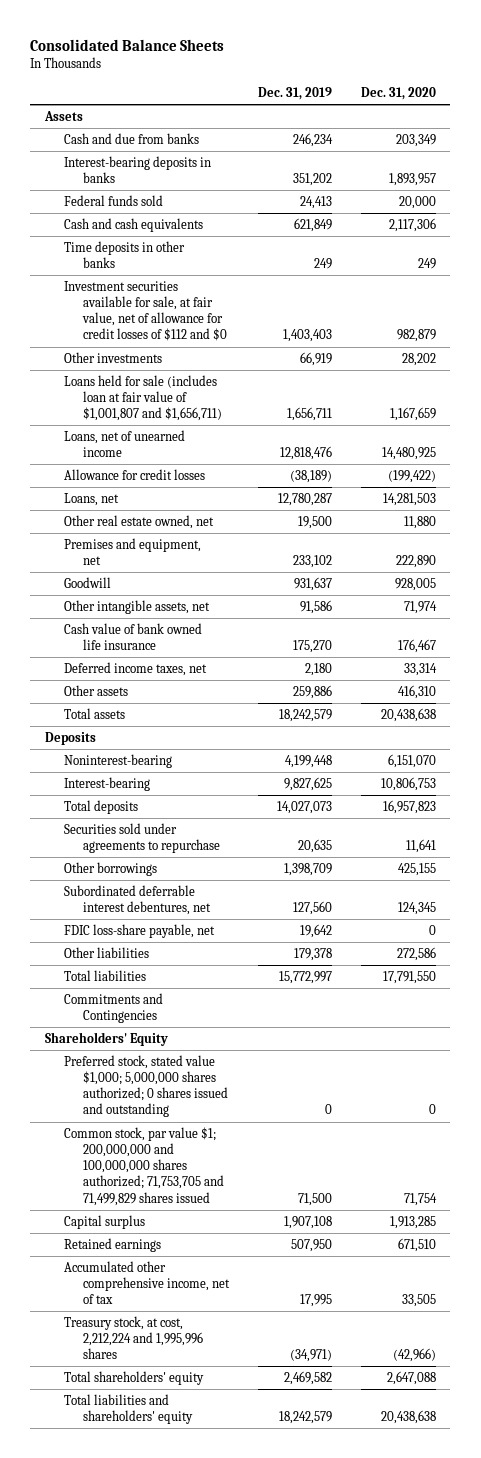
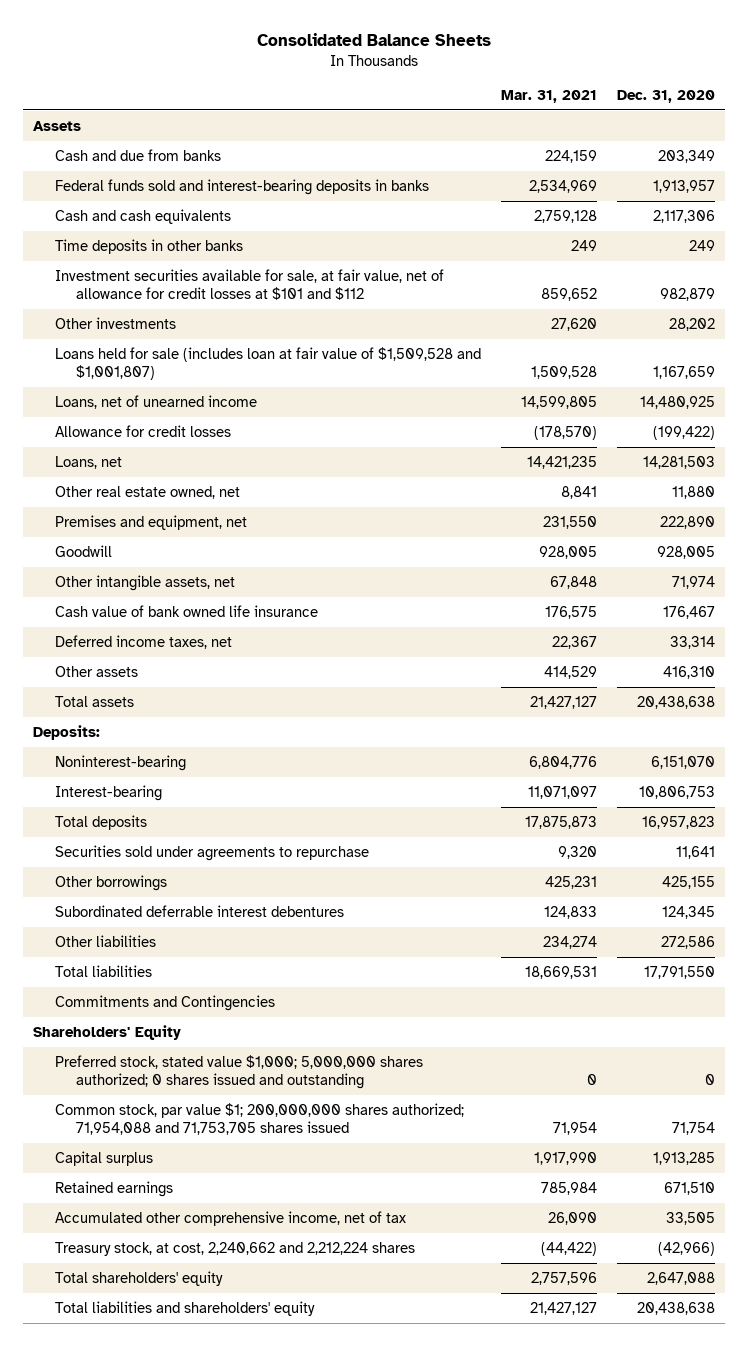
[258,86,333,100] Dec. 31, 2019 -> none
none -> [500,90,597,104] Mar. 31, 2021
[63,155,211,184] Interest-bearing deposits in banks -> none
[63,194,163,206] Federal funds sold -> [54,178,429,195] Federal funds sold and interest-bearing deposits in banks
[398,195,436,209] 20,000 -> [652,179,715,193] 1,913,957
[63,280,228,342] Investment securities available for sale, at fair value, net of allowance for credit losses of $112 and $0 -> [54,268,444,300] Investment securities available for sale, at fair value, net of allowance for credit losses at $101 and $112
[63,374,223,422] Loans held for sale (includes loan at fair value of $1,001,807 and $1,656,711) -> [54,346,481,380] Loans held for sale (includes loan at fair value of $1,509,528 and $1,001,807)
[44,731,96,745] Deposits -> [33,724,101,740] Deposits:
[63,923,215,938] FDIC loss-share payable, net -> none
[63,884,212,916] Subordinated deferrable interest debentures, net -> [54,904,344,917] Subordinated deferrable interest debentures
[63,1126,225,1206] Common stock, par value $1; 200,000,000 and 100,000,000 shares authorized; 71,753,705 and 71,499,829 shares issued -> [54,1102,464,1135] Common stock, par value $1; 200,000,000 shares authorized; 71,954,088 and 71,753,705 shares issued
[63,1315,204,1360] Treasury stock, at cost, 2,212,224 and 1,995,996 shares -> [54,1241,415,1256] Treasury stock, at cost, 2,240,662 and 2,212,224 shares

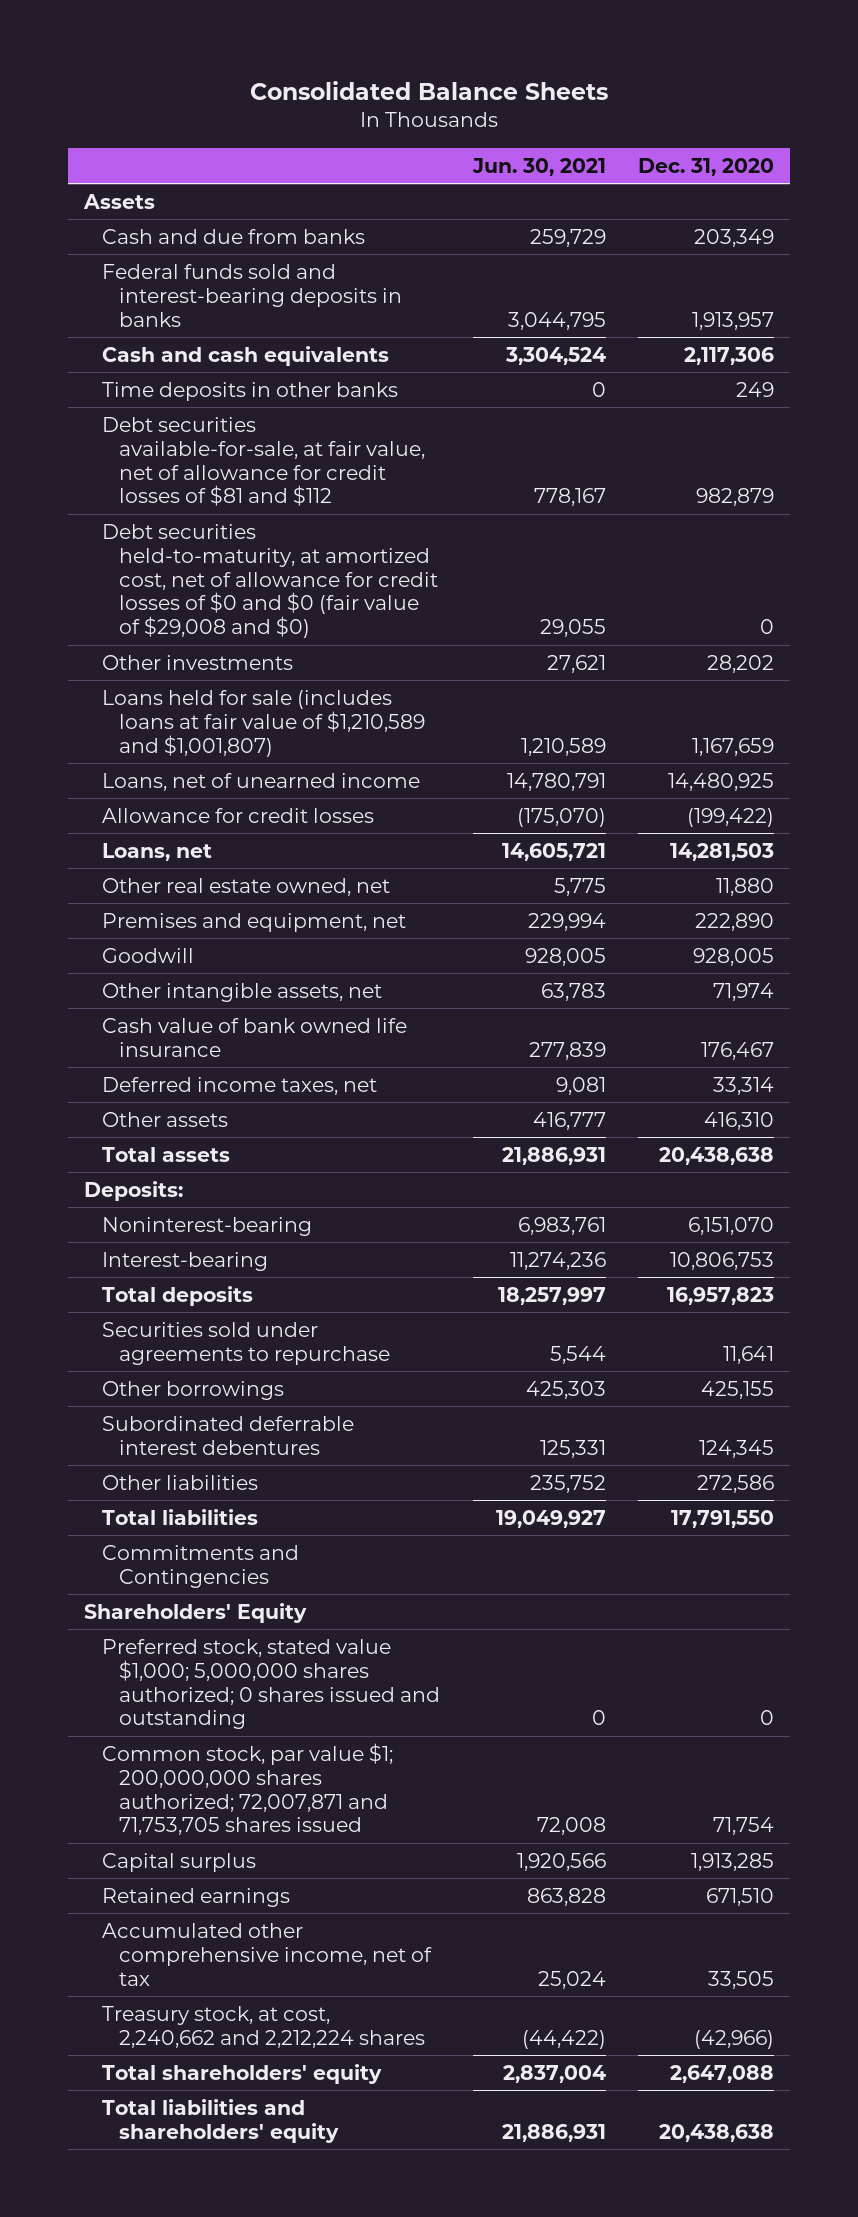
[500,90,597,104] Mar. 31, 2021 -> none
none -> [471,157,606,176] Jun. 30, 2021
[54,268,444,300] Investment securities available for sale, at fair value, net of allowance for credit losses at $101 and $112 -> [101,416,426,507] Debt securities available-for-sale, at fair value, net of allowance for credit losses of $81 and $112
none -> [101,523,439,639] Debt securities held-to-maturity, at amortized cost, net of allowance for credit losses of $0 and $0 (fair value of $29,008 and $0)
[54,346,481,380] Loans held for sale (includes loan at fair value of $1,509,528 and $1,001,807) -> [101,689,426,757] Loans held for sale (includes loans at fair value of $1,210,589 and $1,001,807)
[54,1102,464,1135] Common stock, par value $1; 200,000,000 shares authorized; 71,954,088 and 71,753,705 shares issued -> [101,1742,393,1836] Common stock, par value $1; 200,000,000 shares authorized; 72,007,871 and 71,753,705 shares issued

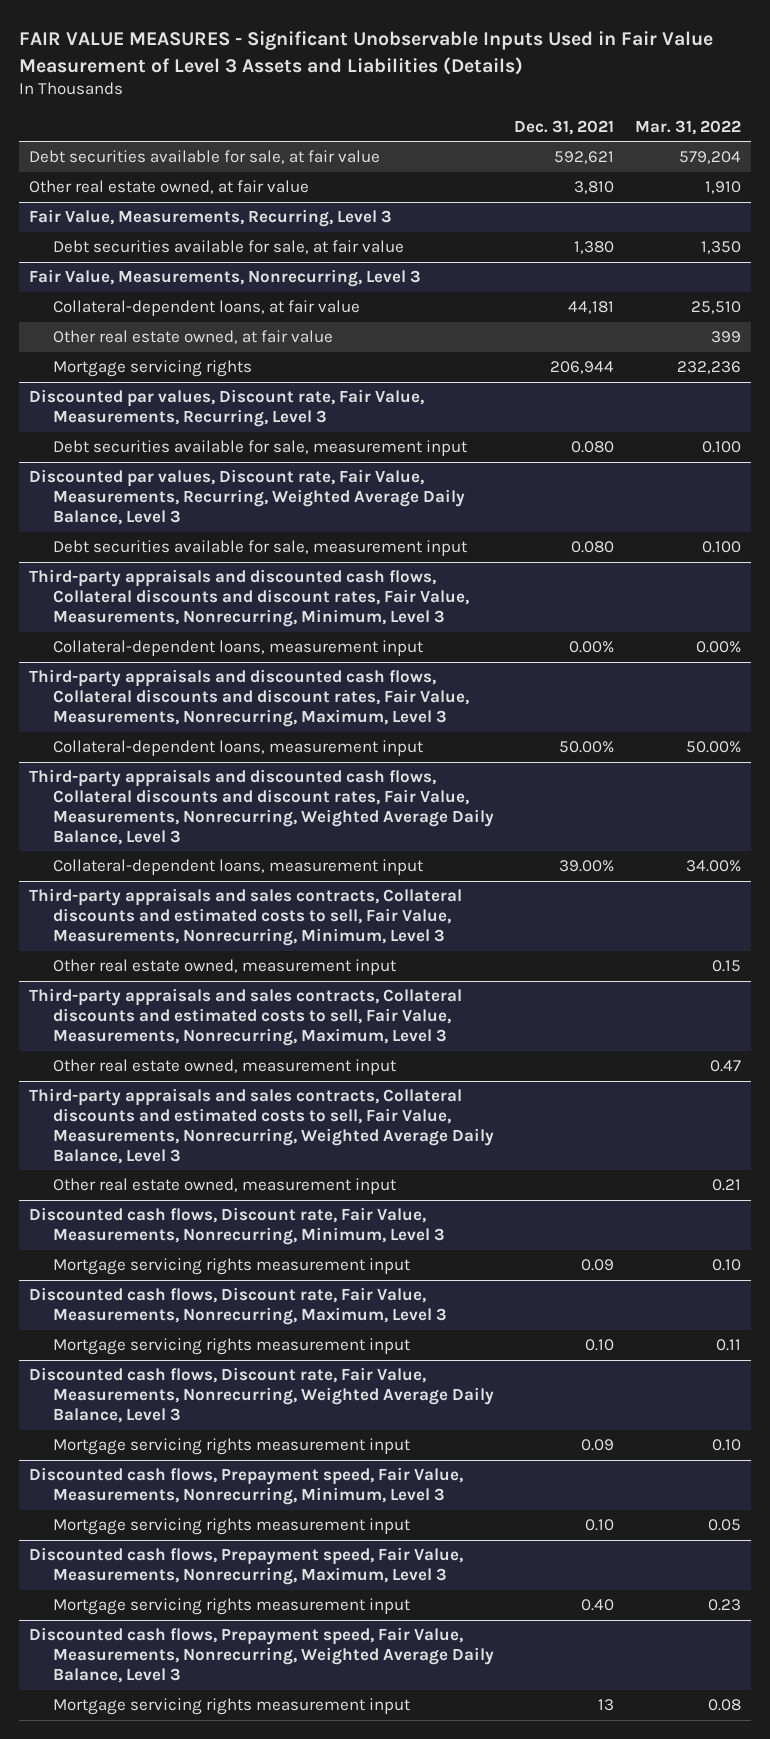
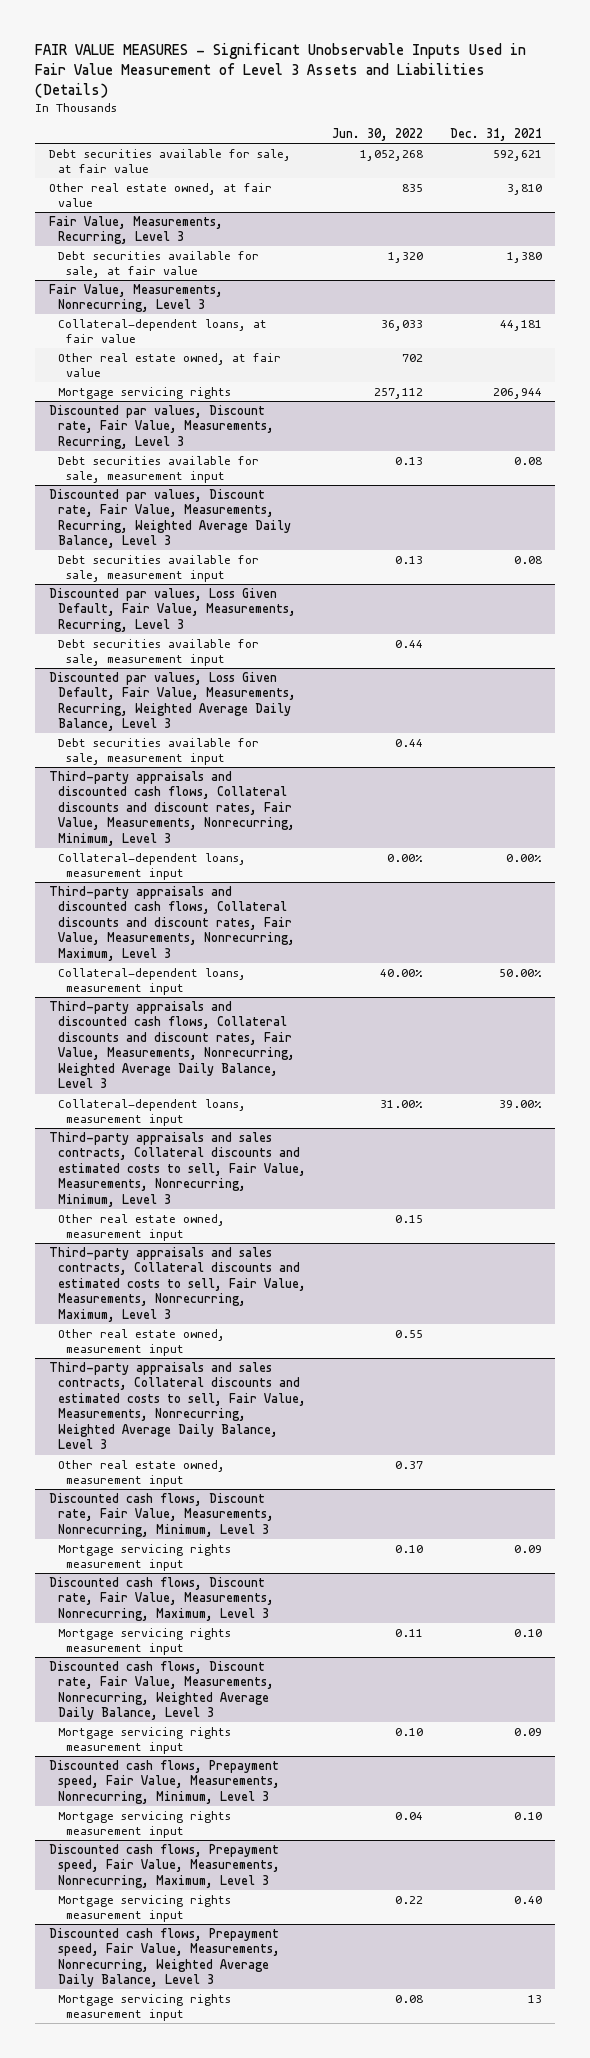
[634,119,741,135] Mar. 31, 2022 -> none
none -> [332,128,424,142] Jun. 30, 2022
[571,441,615,454] 0.080 -> [513,456,542,465] 0.08
[571,541,615,554] 0.080 -> [513,555,542,564] 0.08
none -> [48,587,296,632] Discounted par values, Loss Given Default, Fair Value, Measurements, Recurring, Level 3
none -> [57,638,259,667] Debt securities available for sale, measurement input
none -> [48,671,296,732] Discounted par values, Loss Given Default, Fair Value, Measurements, Recurring, Weighted Average Daily Balance, Level 3
none -> [57,737,259,766] Debt securities available for sale, measurement input

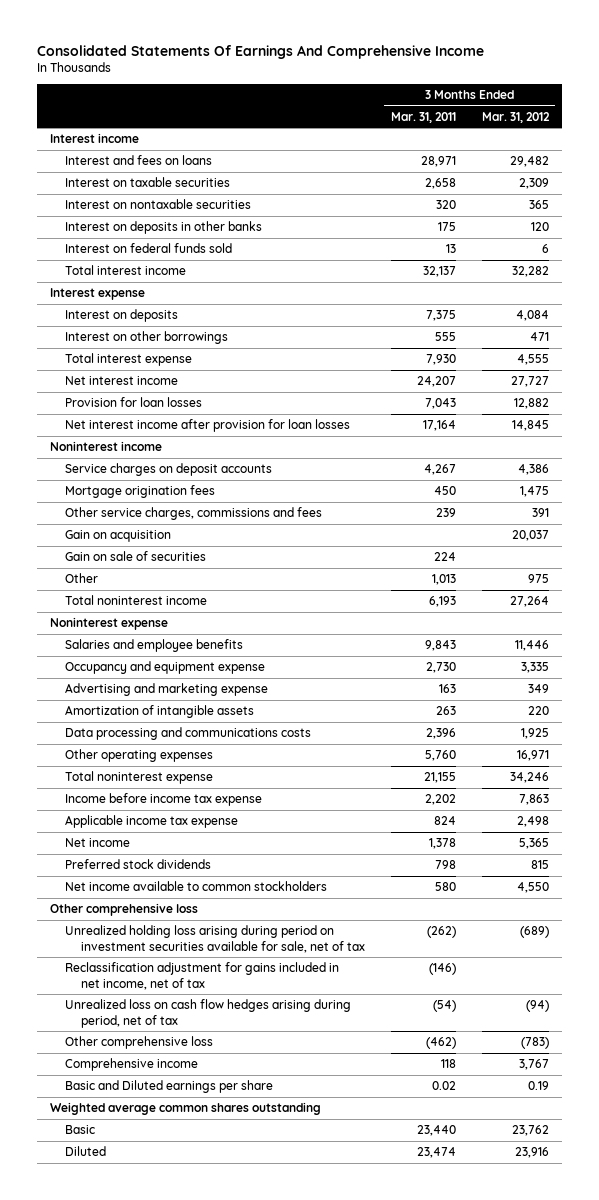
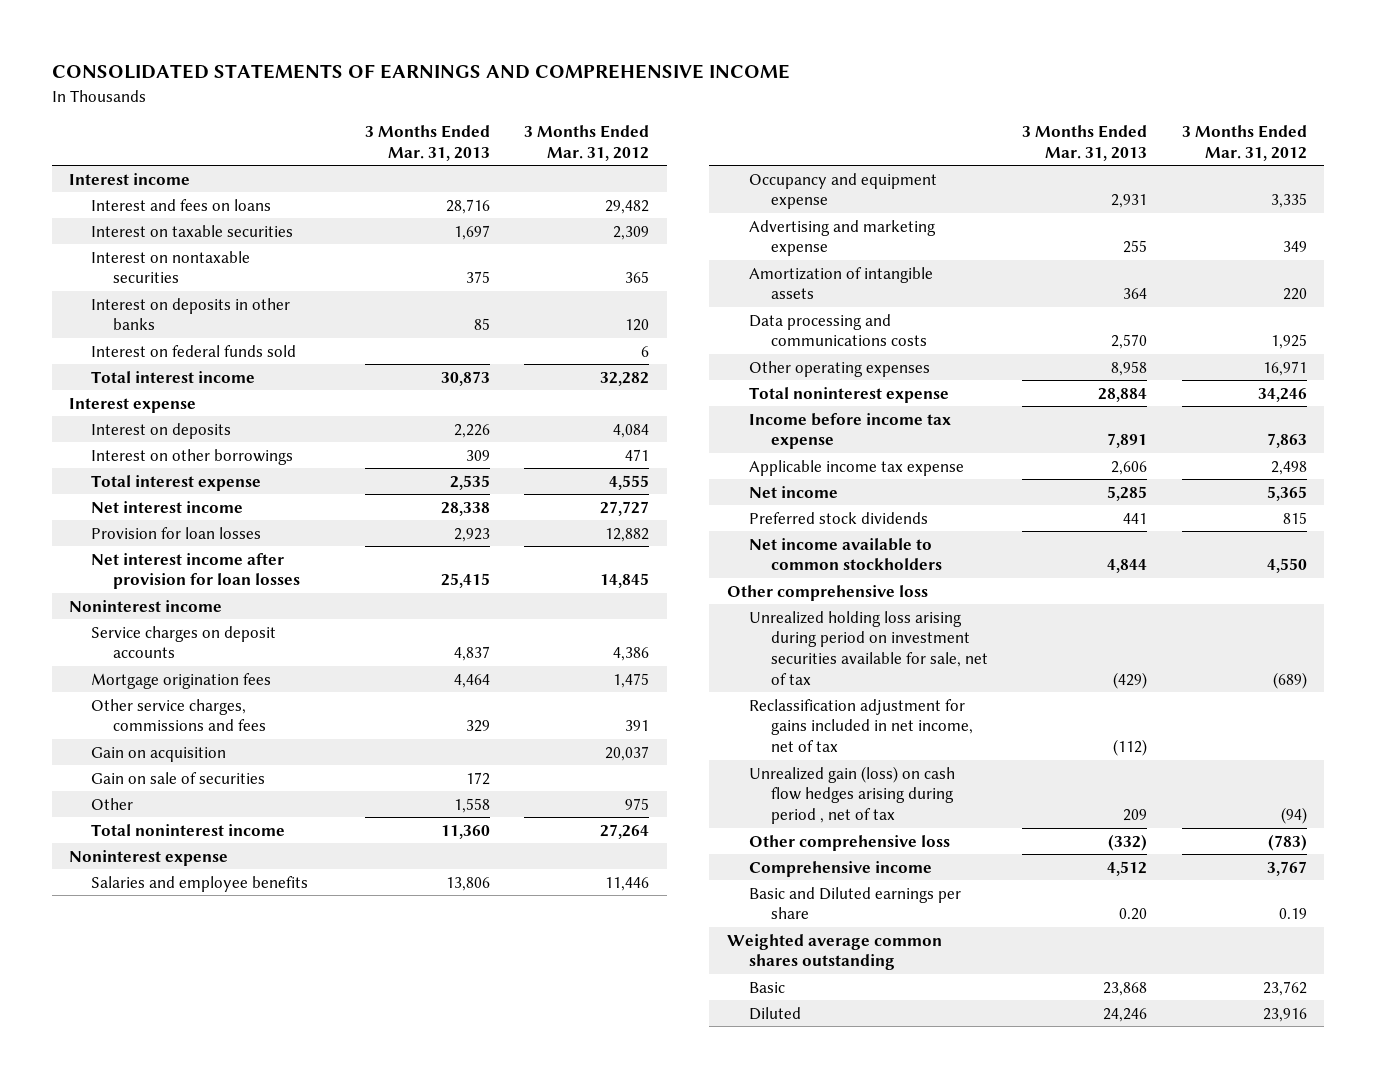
[36,44,484,59] Consolidated Statements Of Earnings And Comprehensive Income -> [51,64,790,80] CONSOLIDATED STATEMENTS OF EARNINGS AND COMPREHENSIVE INCOME
[390,111,456,123] Mar. 31, 2011 -> none
none -> [364,125,490,161] 3 Months Ended Mar. 31, 2013
[65,999,352,1028] Unrealized loss on cash flow hedges arising during period, net of tax -> [748,765,955,825] Unrealized gain (loss) on cash flow hedges arising during period , net of tax

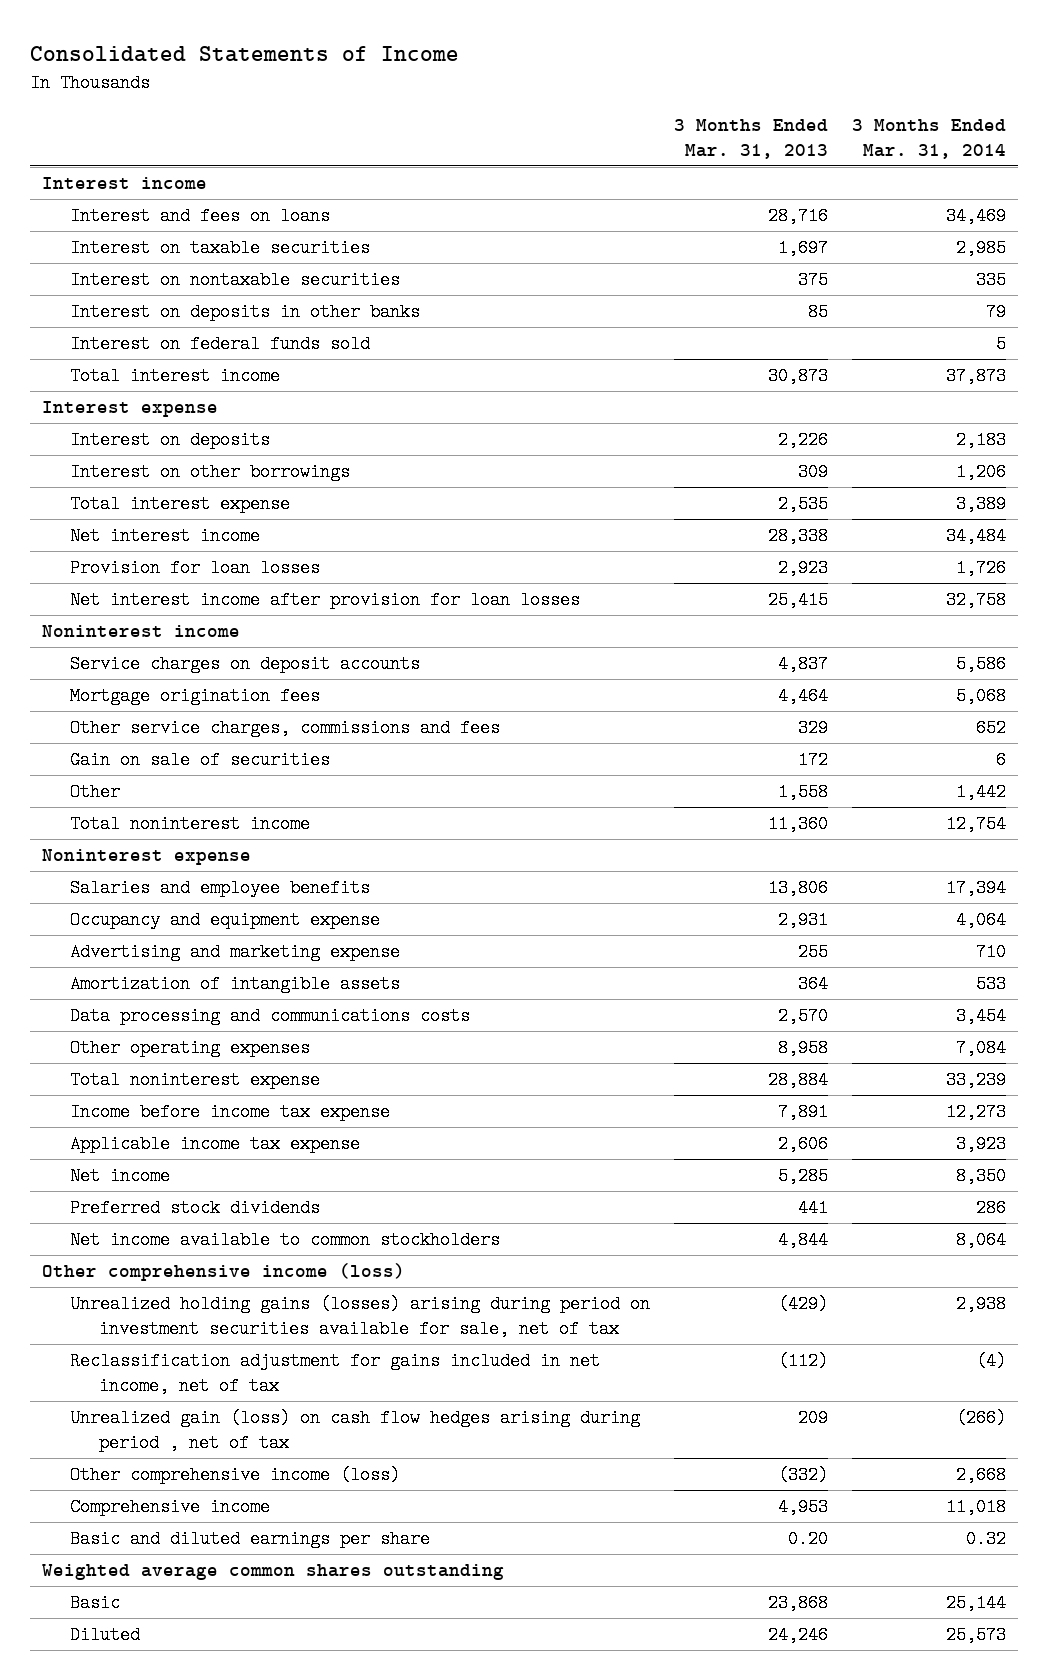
[51,64,790,80] CONSOLIDATED STATEMENTS OF EARNINGS AND COMPREHENSIVE INCOME -> [29,46,459,63] Consolidated Statements of Income
[524,125,650,161] 3 Months Ended Mar. 31, 2012 -> none
none -> [852,118,1007,160] 3 Months Ended Mar. 31, 2014
[91,746,227,762] Gain on acquisition -> none
[726,584,928,601] Other comprehensive loss -> [41,1263,405,1282] Other comprehensive income (loss)
[748,610,988,686] Unrealized holding loss arising during period on investment securities available for sale, net of tax -> [70,1295,651,1339] Unrealized holding gains (losses) arising during period on investment securities available for sale, net of tax
[748,834,950,851] Other comprehensive loss -> [70,1466,401,1485] Other comprehensive income (loss)
[1107,860,1148,876] 4,512 -> [778,1498,829,1517] 4,953
[748,886,961,920] Basic and Diluted earnings per share -> [70,1530,431,1549] Basic and diluted earnings per share

